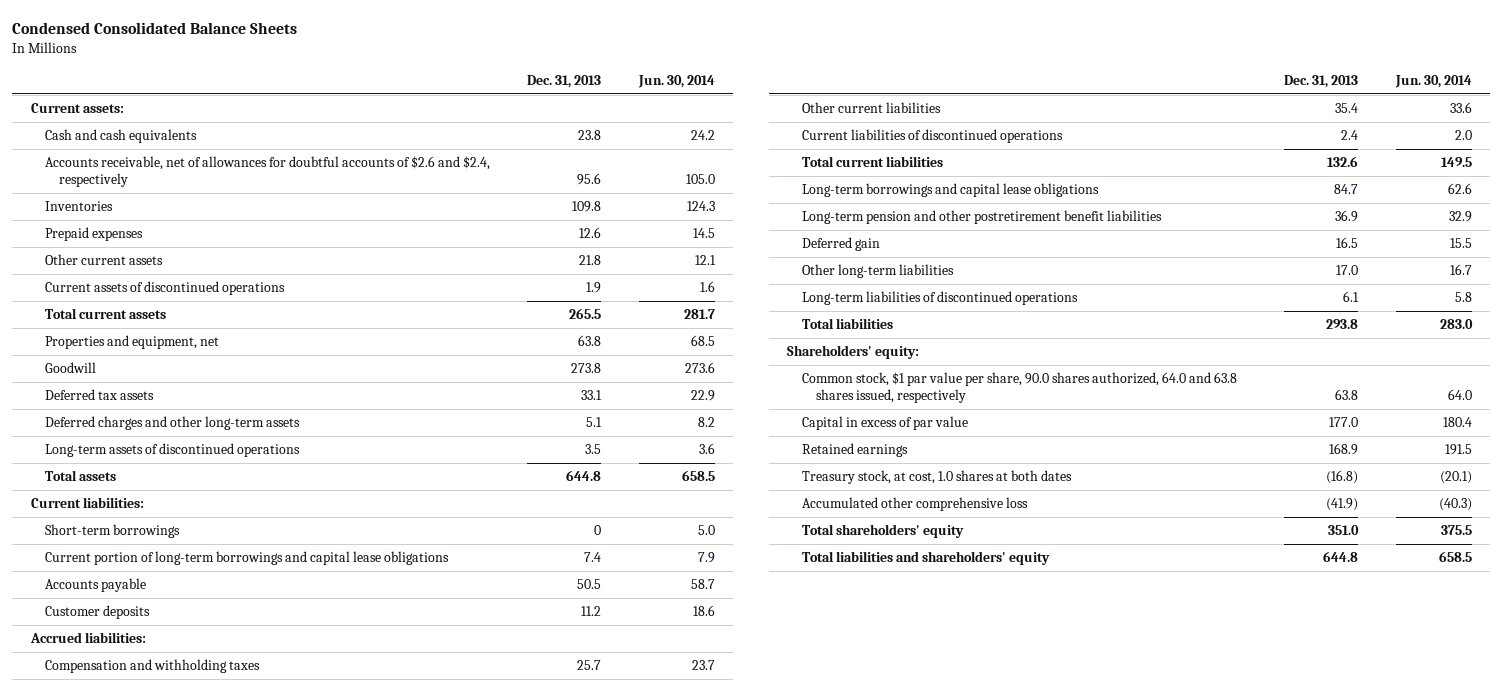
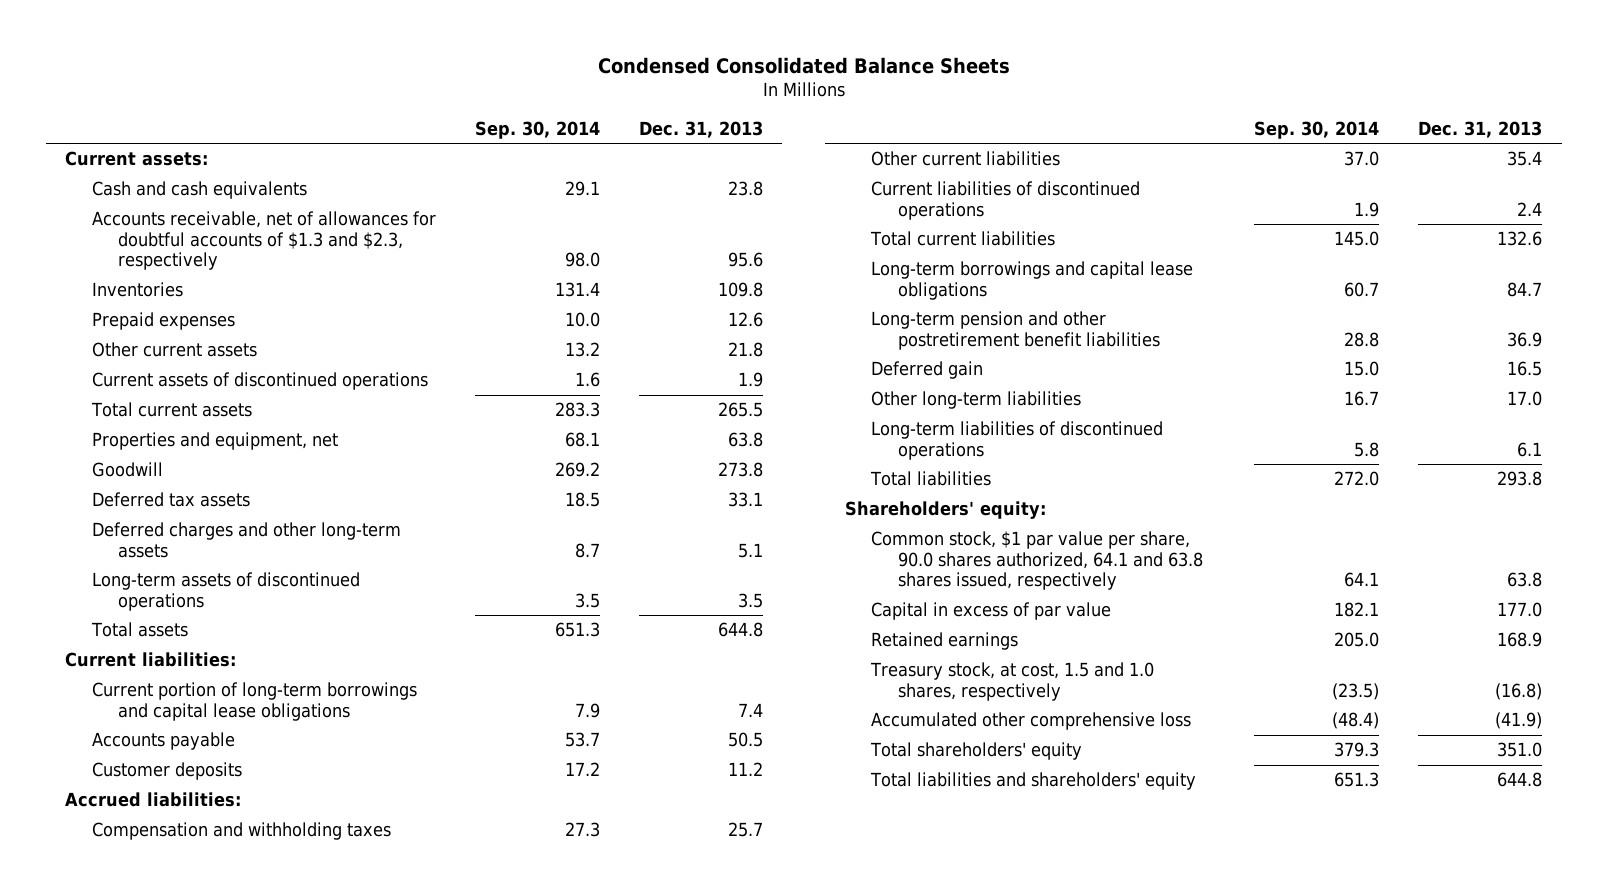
[637,75,715,89] Jun. 30, 2014 -> none
none -> [474,120,600,139] Sep. 30, 2014
[44,156,490,188] Accounts receivable, net of allowances for doubtful accounts of $2.6 and $2.4, respectively -> [91,211,436,270] Accounts receivable, net of allowances for doubtful accounts of $1.3 and $2.3, respectively
[44,524,180,539] Short-term borrowings -> none
[801,372,1237,404] Common stock, $1 par value per share, 90.0 shares authorized, 64.0 and 63.8 shares issued, respectively -> [871,531,1204,590] Common stock, $1 par value per share, 90.0 shares authorized, 64.1 and 63.8 shares issued, respectively
[801,470,1072,485] Treasury stock, at cost, 1.0 shares at both dates -> [870,662,1155,701] Treasury stock, at cost, 1.5 and 1.0 shares, respectively

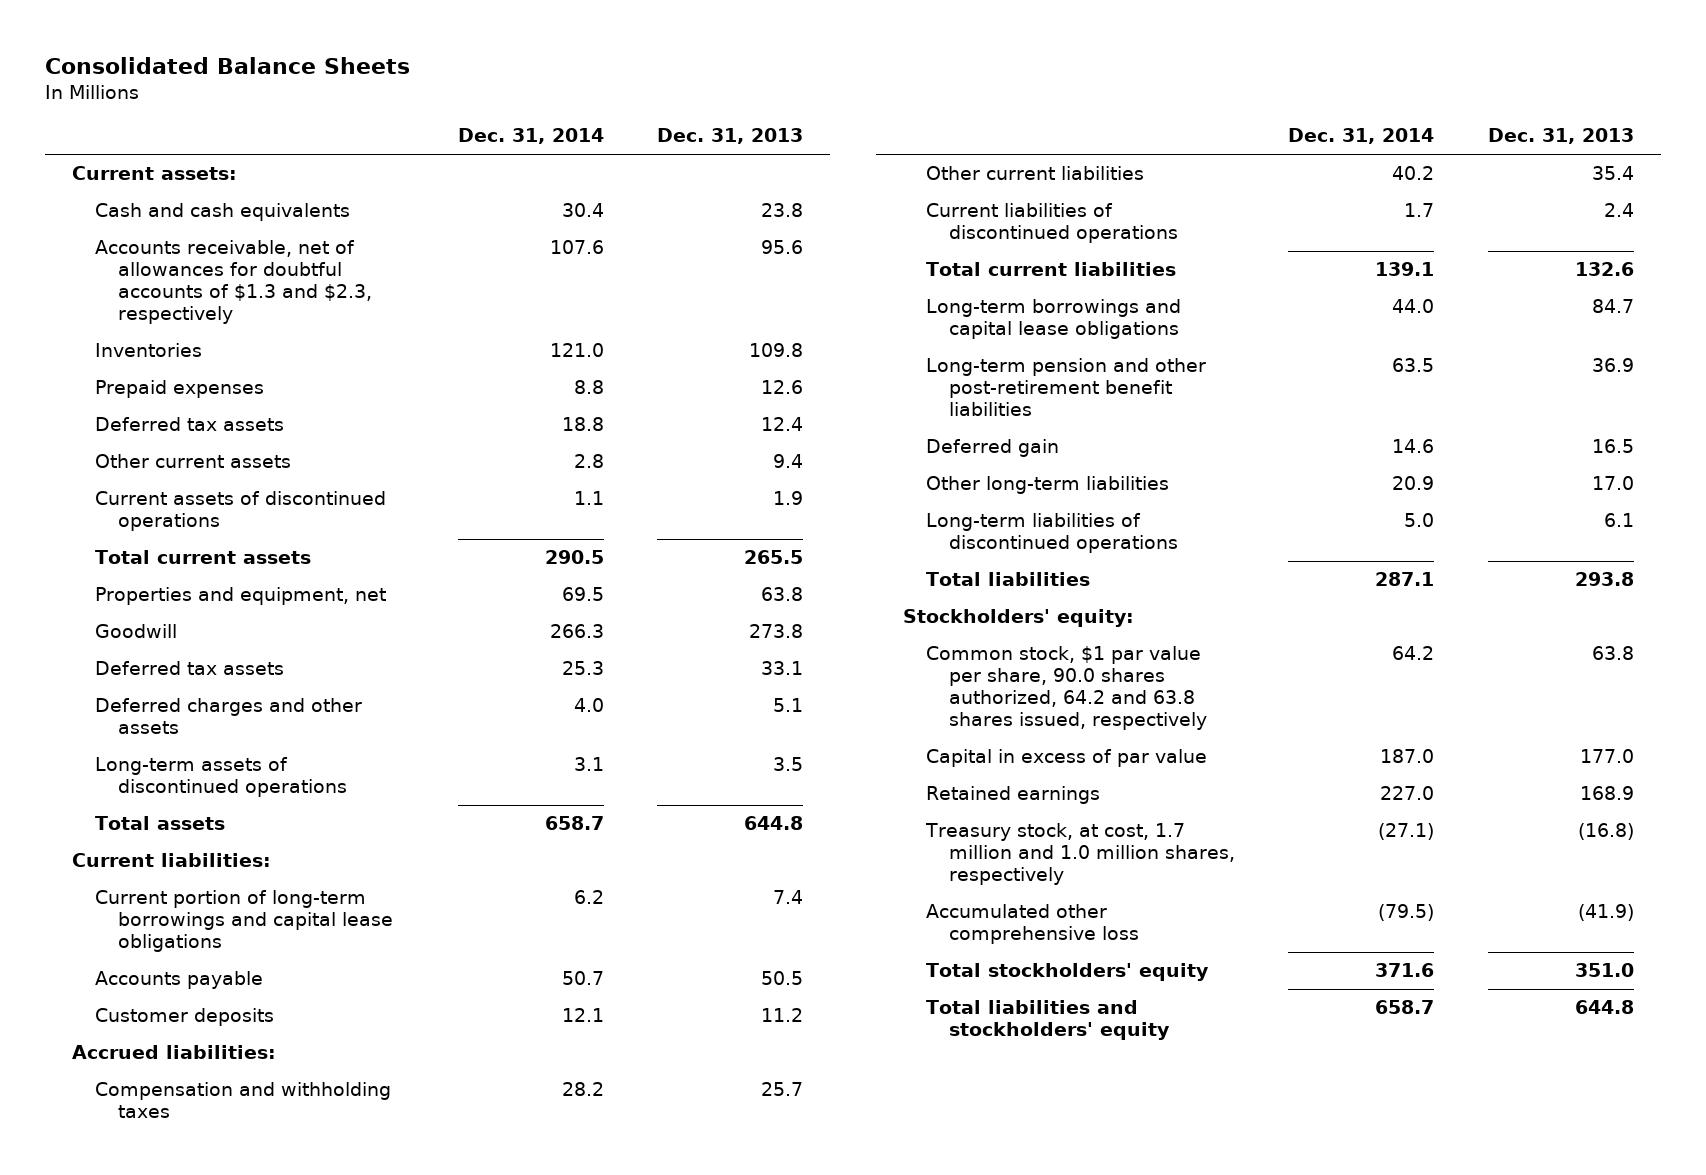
[597,56,1010,74] Condensed Consolidated Balance Sheets -> [45,56,411,74] Consolidated Balance Sheets
[474,120,600,139] Sep. 30, 2014 -> none
none -> [457,128,604,145] Dec. 31, 2014
none -> [95,417,285,432] Deferred tax assets
[727,342,763,358] 21.8 -> [773,454,804,469] 9.4
[91,522,401,558] Deferred charges and other long-term assets -> [95,698,363,735] Deferred charges and other assets
[871,311,1161,350] Long-term pension and other postretirement benefit liabilities -> [925,358,1206,417] Long-term pension and other post-retirement benefit liabilities
[844,501,1046,520] Shareholders' equity: -> [902,609,1134,628] Stockholders' equity:
[871,531,1204,590] Common stock, $1 par value per share, 90.0 shares authorized, 64.1 and 63.8 shares issued, respectively -> [925,646,1207,731] Common stock, $1 par value per share, 90.0 shares authorized, 64.2 and 63.8 shares issued, respectively
[870,662,1155,701] Treasury stock, at cost, 1.5 and 1.0 shares, respectively -> [924,823,1235,886] Treasury stock, at cost, 1.7 million and 1.0 million shares, respectively
[870,742,1083,761] Total shareholders' equity -> [925,963,1209,982] Total stockholders' equity
[870,772,1197,791] Total liabilities and shareholders' equity -> [925,1000,1170,1041] Total liabilities and stockholders' equity

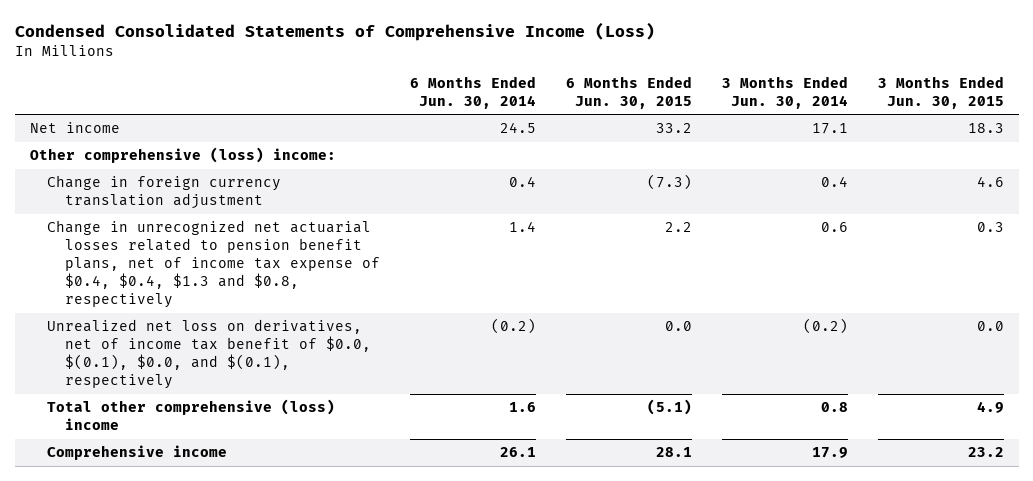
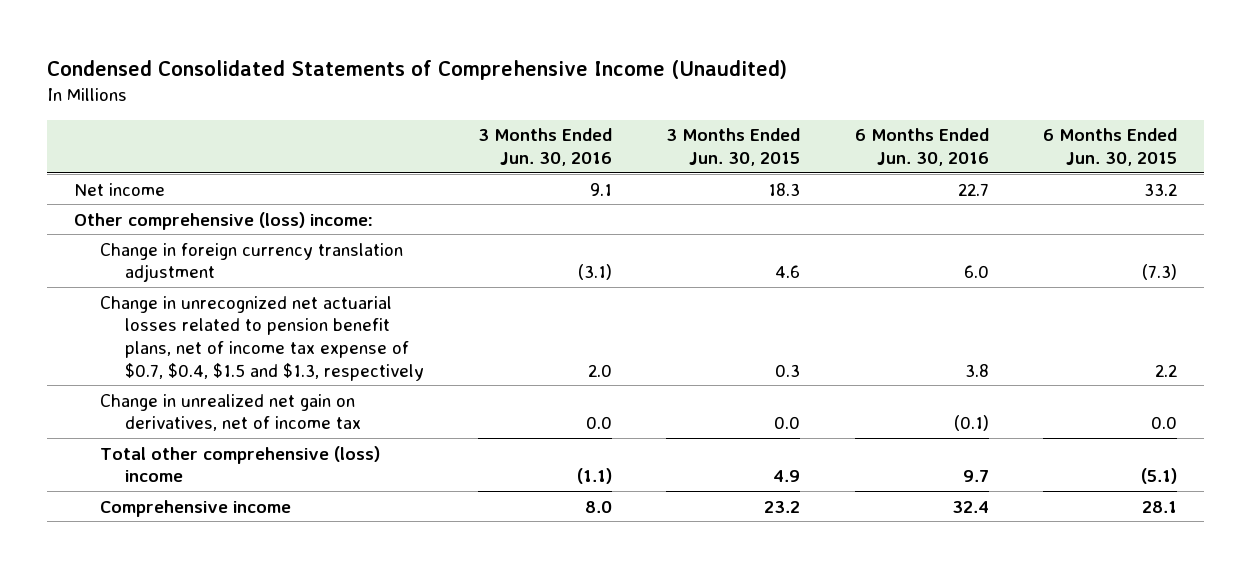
[14,21,655,41] Condensed Consolidated Statements of Comprehensive Income (Loss) -> [47,59,788,80] Condensed Consolidated Statements of Comprehensive Income (Unaudited)
[409,75,536,109] 6 Months Ended Jun. 30, 2014 -> none
[721,75,848,109] 3 Months Ended Jun. 30, 2014 -> none
none -> [478,128,613,166] 3 Months Ended Jun. 30, 2016
none -> [854,128,989,166] 6 Months Ended Jun. 30, 2016
[47,220,381,309] Change in unrecognized net actuarial losses related to pension benefit plans, net of income tax expense of $0.4, $0.4, $1.3 and $0.8, respectively -> [99,295,425,381] Change in unrecognized net actuarial losses related to pension benefit plans, net of income tax expense of $0.7, $0.4, $1.5 and $1.3, respectively
[47,319,372,390] Unrealized net loss on derivatives, net of income tax benefit of $0.0, $(0.1), $0.0, and $(0.1), respectively -> [99,393,362,432] Change in unrealized net gain on derivatives, net of income tax

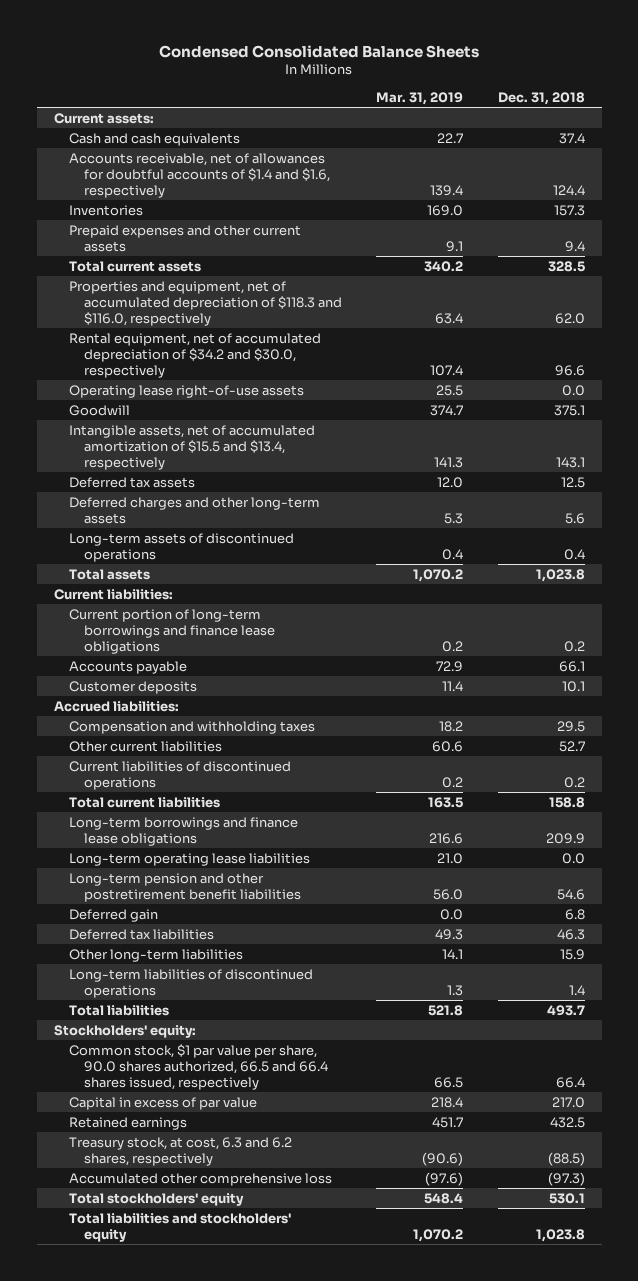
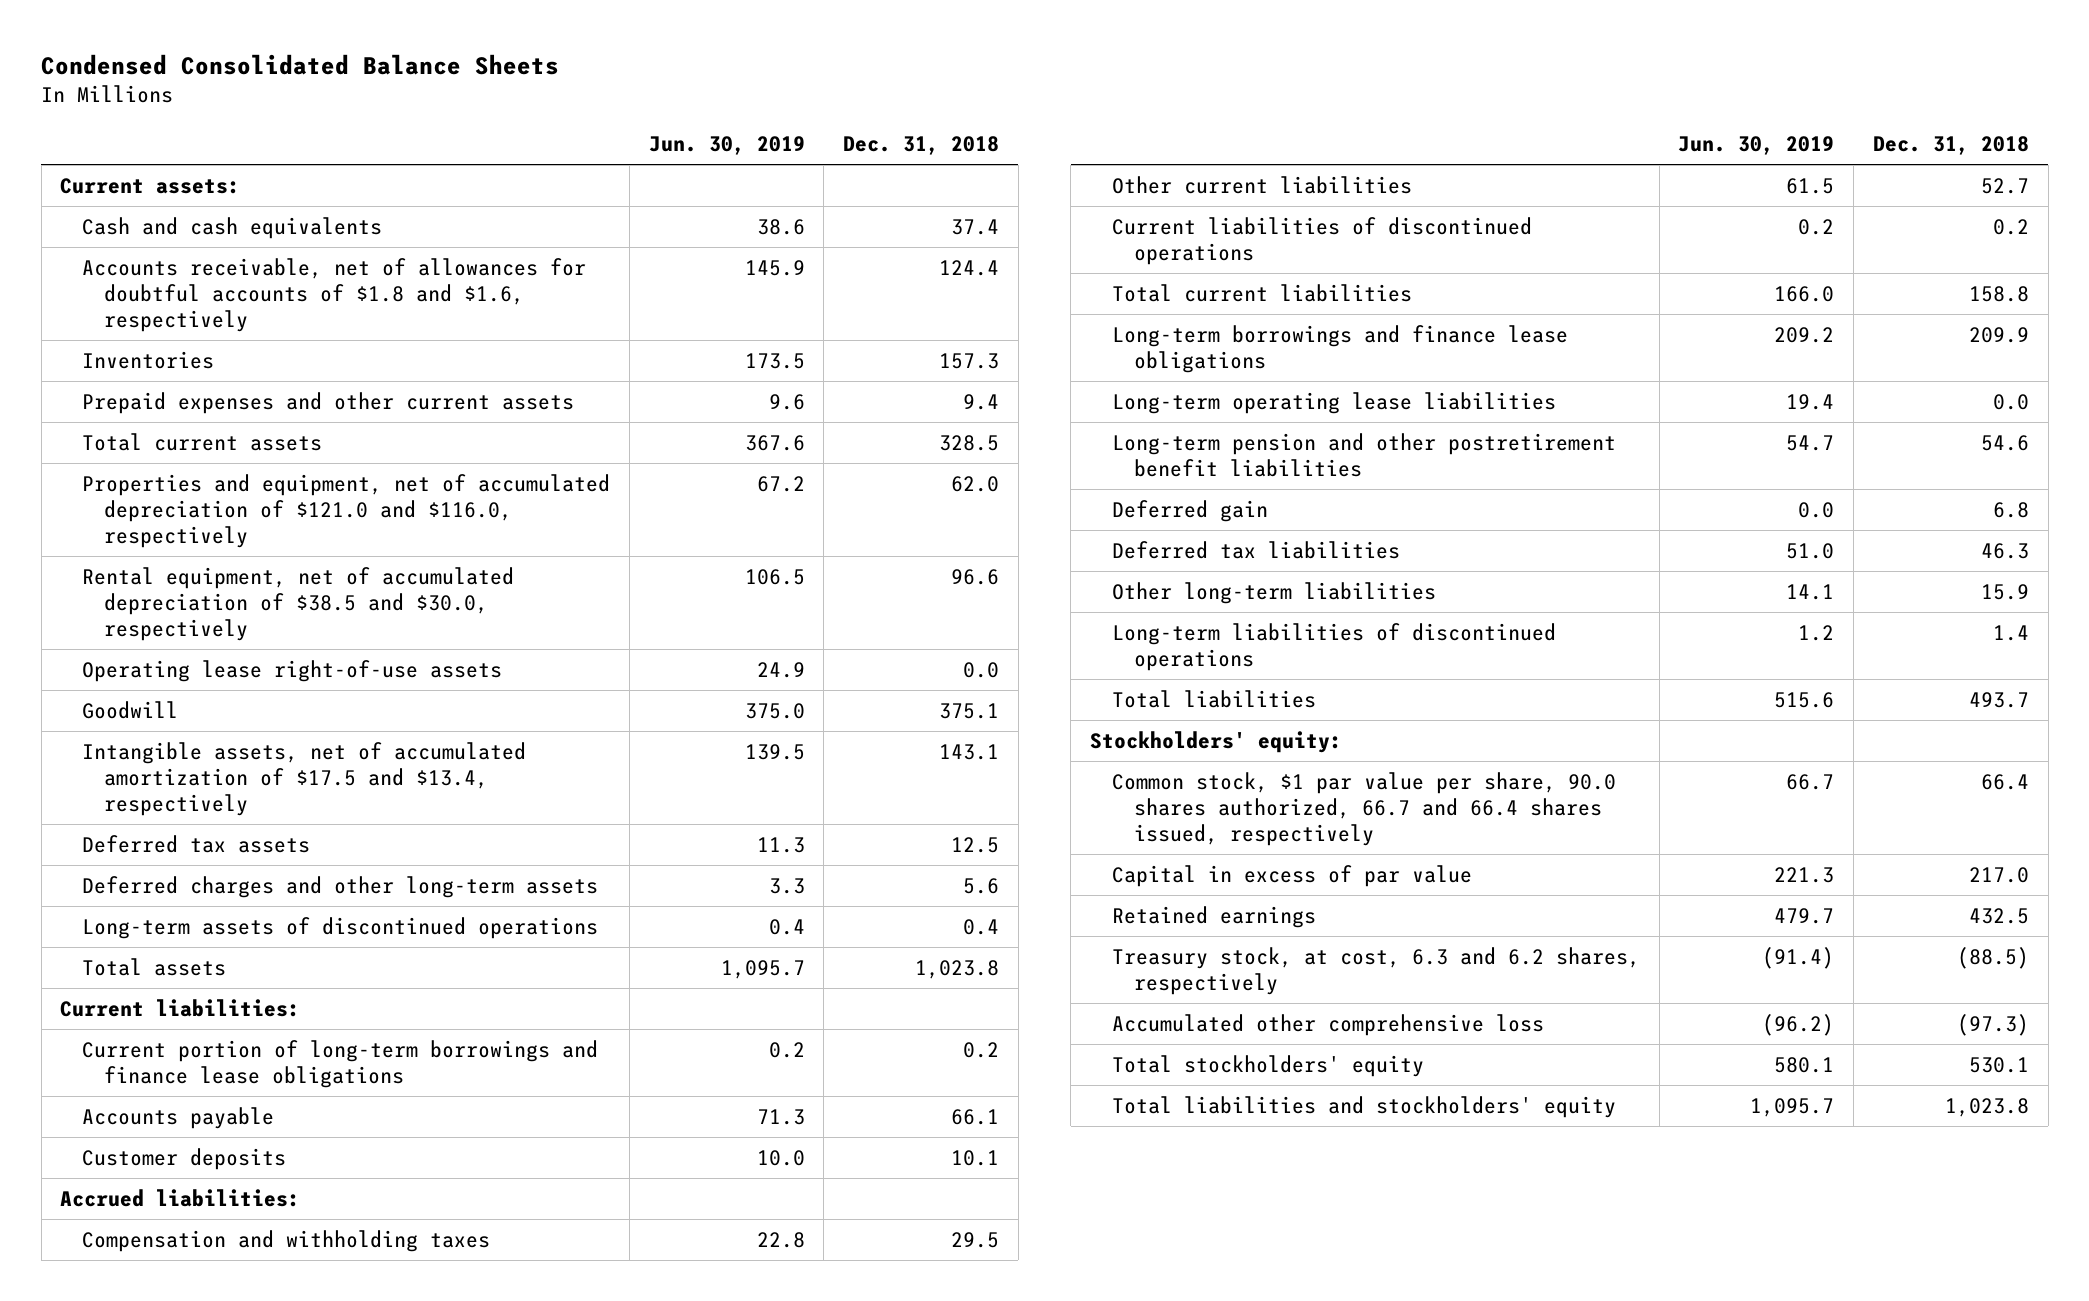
[376,91,464,105] Mar. 31, 2019 -> none
none -> [648,135,805,155] Jun. 30, 2019
[69,152,331,199] Accounts receivable, net of allowances for doubtful accounts of $1.4 and $1.6, respectively -> [82,257,587,333] Accounts receivable, net of allowances for doubtful accounts of $1.8 and $1.6, respectively
[69,280,343,327] Properties and equipment, net of accumulated depreciation of $118.3 and $116.0, respectively -> [82,473,611,549] Properties and equipment, net of accumulated depreciation of $121.0 and $116.0, respectively
[69,332,322,379] Rental equipment, net of accumulated depreciation of $34.2 and $30.0, respectively -> [82,566,515,642] Rental equipment, net of accumulated depreciation of $38.5 and $30.0, respectively
[69,424,316,471] Intangible assets, net of accumulated amortization of $15.5 and $13.4, respectively -> [82,741,527,817] Intangible assets, net of accumulated amortization of $17.5 and $13.4, respectively
[69,1043,329,1091] Common stock, $1 par value per share, 90.0 shares authorized, 66.5 and 66.4 shares issued, respectively -> [1111,771,1616,847] Common stock, $1 par value per share, 90.0 shares authorized, 66.7 and 66.4 shares issued, respectively

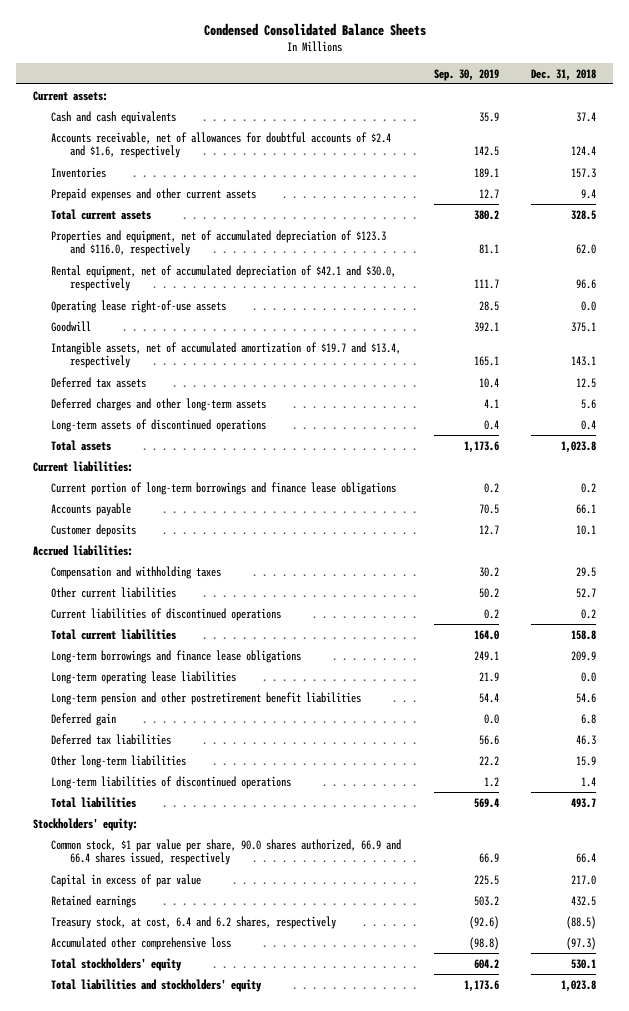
[648,135,805,155] Jun. 30, 2019 -> none
none -> [433,68,499,81] Sep. 30, 2019
[82,257,587,333] Accounts receivable, net of allowances for doubtful accounts of $1.8 and $1.6, respectively -> [51,131,392,159] Accounts receivable, net of allowances for doubtful accounts of $2.4 and $1.6, respectively
[82,473,611,549] Properties and equipment, net of accumulated depreciation of $121.0 and $116.0, respectively -> [51,229,387,257] Properties and equipment, net of accumulated depreciation of $123.3 and $116.0, respectively
[82,566,515,642] Rental equipment, net of accumulated depreciation of $38.5 and $30.0, respectively -> [51,264,397,292] Rental equipment, net of accumulated depreciation of $42.1 and $30.0, respectively
[82,741,527,817] Intangible assets, net of accumulated amortization of $17.5 and $13.4, respectively -> [51,341,402,369] Intangible assets, net of accumulated amortization of $19.7 and $13.4, respectively
[1111,771,1616,847] Common stock, $1 par value per share, 90.0 shares authorized, 66.7 and 66.4 shares issued, respectively -> [51,838,402,866] Common stock, $1 par value per share, 90.0 shares authorized, 66.9 and 66.4 shares issued, respectively
[1111,946,1640,996] Treasury stock, at cost, 6.3 and 6.2 shares, respectively -> [51,915,337,929] Treasury stock, at cost, 6.4 and 6.2 shares, respectively

